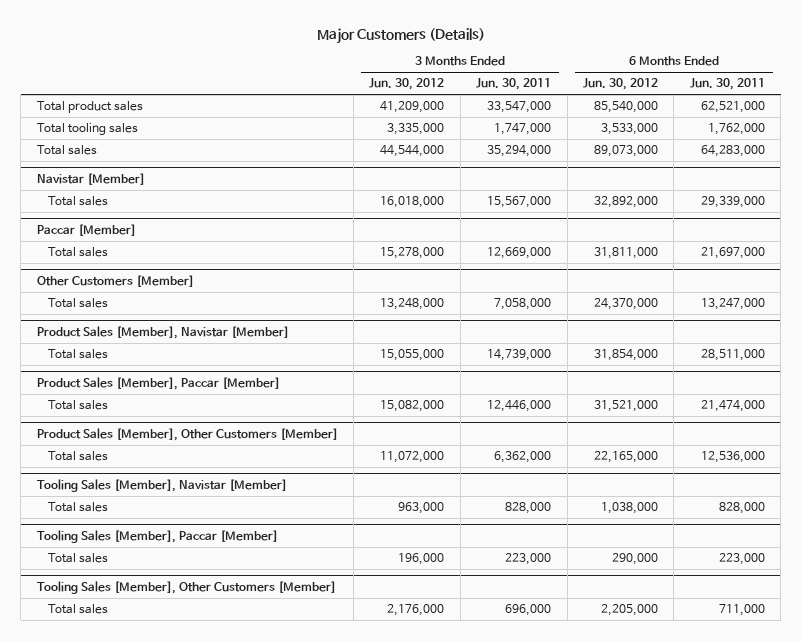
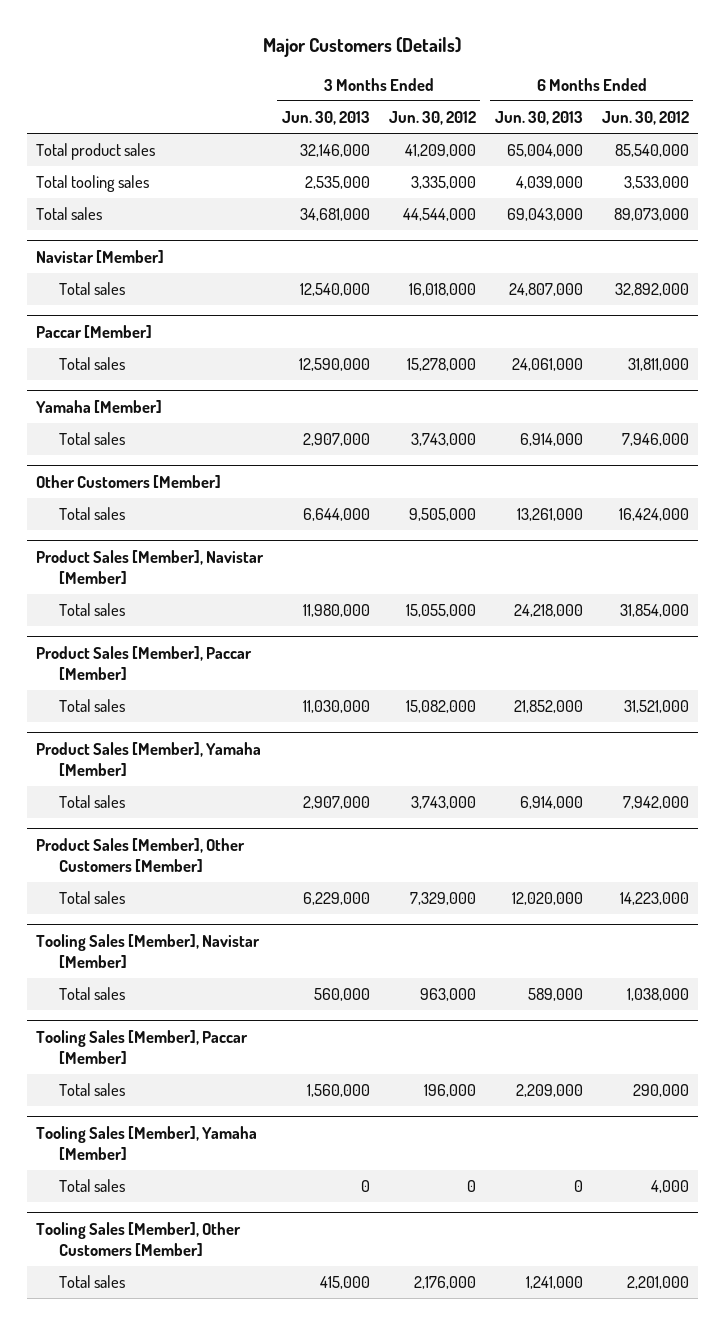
[476,78,552,91] Jun. 30, 2011 -> none
[689,78,765,91] Jun. 30, 2011 -> none
none -> [281,111,370,126] Jun. 30, 2013
none -> [494,111,583,126] Jun. 30, 2013
none -> [35,399,162,413] Yamaha [Member]
none -> [59,432,126,446] Total sales
[380,298,445,311] 13,248,000 -> [408,508,476,522] 9,505,000
[594,298,659,311] 24,370,000 -> [618,508,689,522] 16,424,000
none -> [35,741,261,777] Product Sales [Member], Yamaha [Member]
none -> [59,795,126,809] Total sales
[380,451,445,464] 11,072,000 -> [409,892,476,906] 7,329,000
[594,451,659,464] 22,165,000 -> [619,892,689,906] 14,223,000
none -> [35,1125,257,1161] Tooling Sales [Member], Yamaha [Member]
none -> [59,1179,126,1193] Total sales
[601,604,659,617] 2,205,000 -> [626,1276,689,1290] 2,201,000

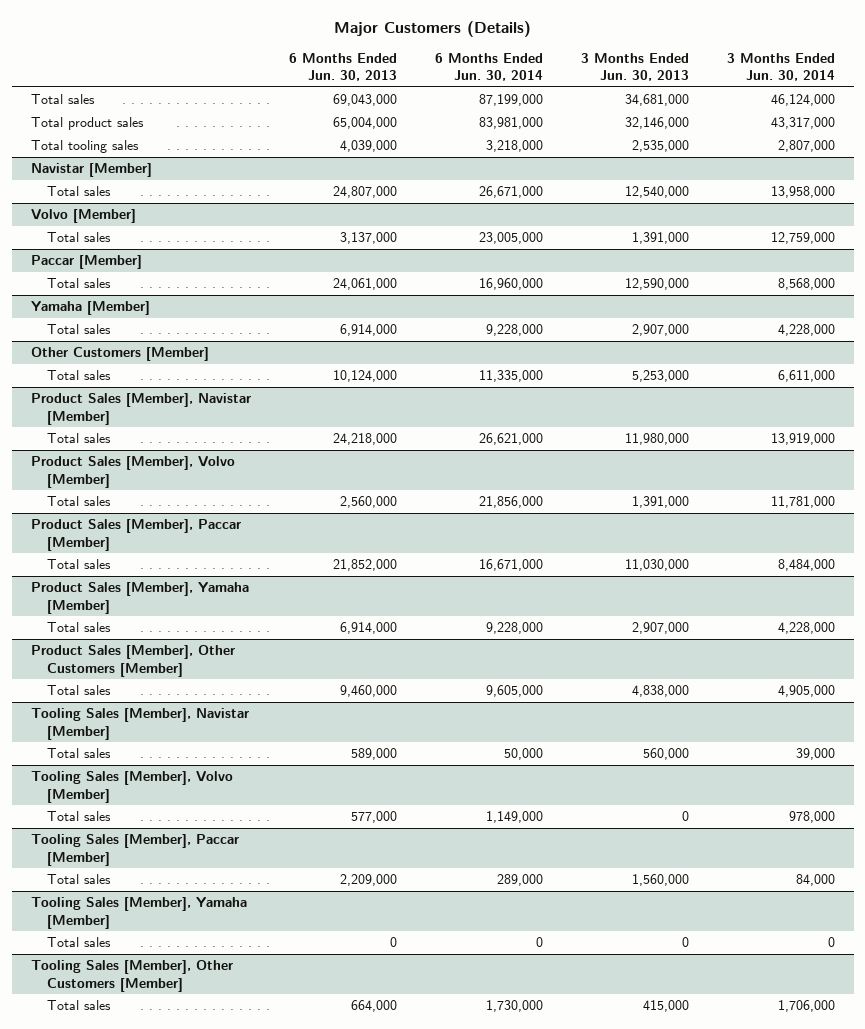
[388,111,476,126] Jun. 30, 2012 -> none
[601,111,689,126] Jun. 30, 2012 -> none
none -> [434,52,543,82] 6 Months Ended Jun. 30, 2014
none -> [726,52,835,82] 3 Months Ended Jun. 30, 2014
[35,207,102,221] Total sales -> [30,94,95,105] Total sales
none -> [30,209,136,224] Volvo [Member]
none -> [46,232,111,243] Total sales
[302,508,370,522] 6,644,000 -> [631,370,689,383] 5,253,000
[516,508,583,522] 13,261,000 -> [332,370,397,383] 10,124,000
none -> [30,456,235,488] Product Sales [Member], Volvo [Member]
none -> [46,496,111,507] Total sales
[302,892,370,906] 6,229,000 -> [631,685,689,698] 4,838,000
[511,892,583,906] 12,020,000 -> [339,685,397,698] 9,460,000
none -> [30,771,233,803] Tooling Sales [Member], Volvo [Member]
none -> [46,811,111,822] Total sales
[525,1276,583,1290] 1,241,000 -> [350,1000,397,1013] 664,000

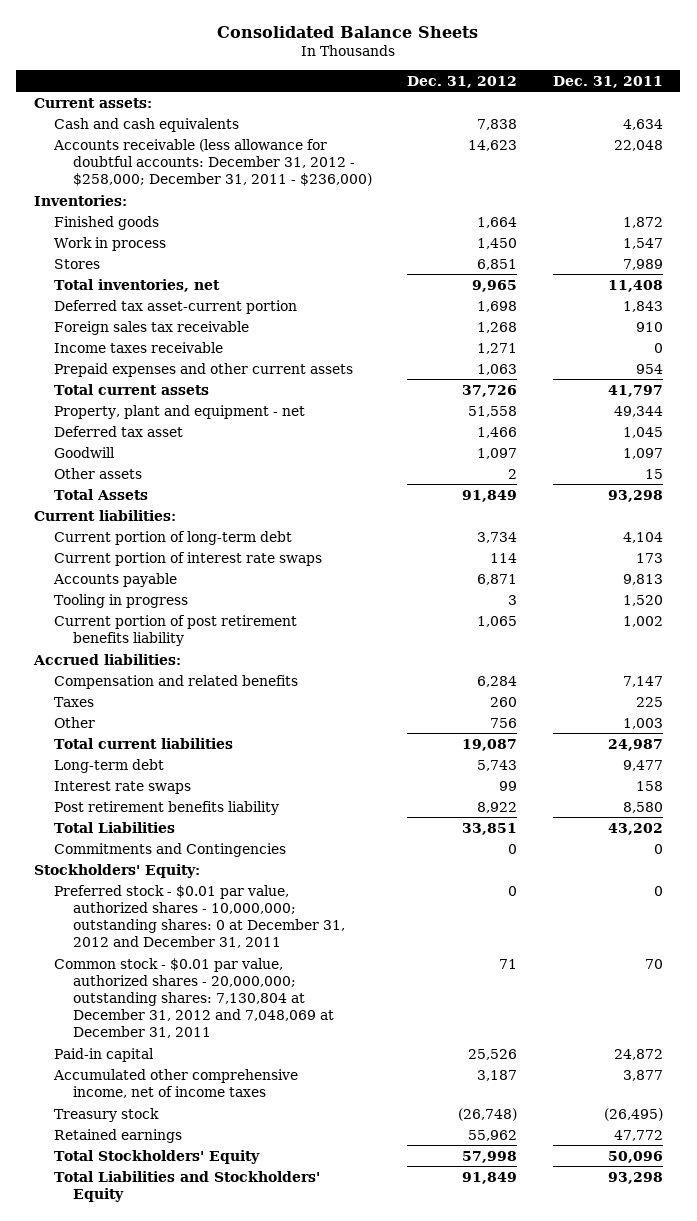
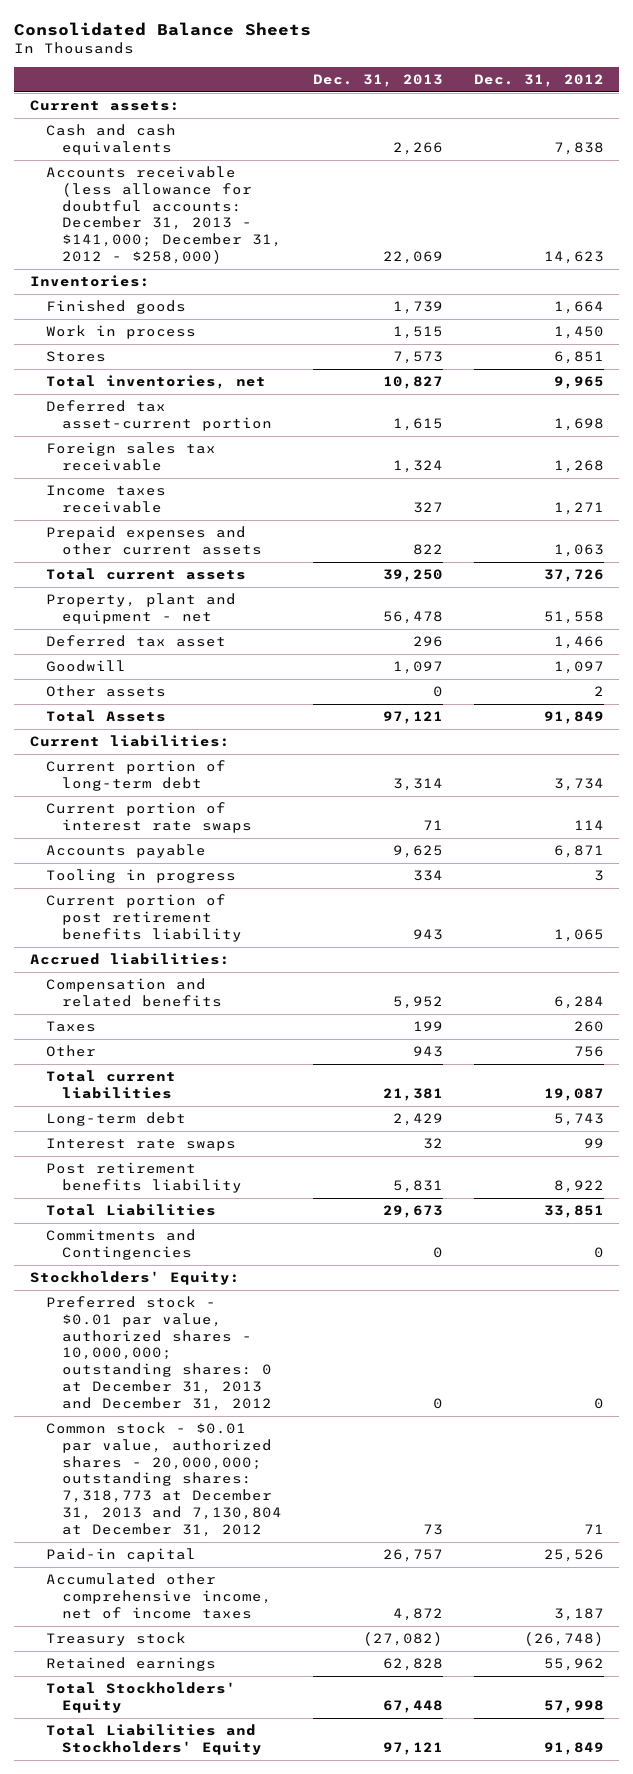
[552,75,663,88] Dec. 31, 2011 -> none
none -> [312,73,443,87] Dec. 31, 2013
[52,138,373,186] Accounts receivable (less allowance for doubtful accounts: December 31, 2012 - $258,000; December 31, 2011 - $236,000) -> [46,166,283,264] Accounts receivable (less allowance for doubtful accounts: December 31, 2013 - $141,000; December 31, 2012 - $258,000)
[53,884,346,948] Preferred stock - $0.01 par value, authorized shares - 10,000,000; outstanding shares: 0 at December 31, 2012 and December 31, 2011 -> [46,1296,273,1411] Preferred stock - $0.01 par value, authorized shares - 10,000,000; outstanding shares: 0 at December 31, 2013 and December 31, 2012
[53,957,335,1038] Common stock - $0.01 par value, authorized shares - 20,000,000; outstanding shares: 7,130,804 at December 31, 2012 and 7,048,069 at December 31, 2011 -> [46,1422,283,1537] Common stock - $0.01 par value, authorized shares - 20,000,000; outstanding shares: 7,318,773 at December 31, 2013 and 7,130,804 at December 31, 2012

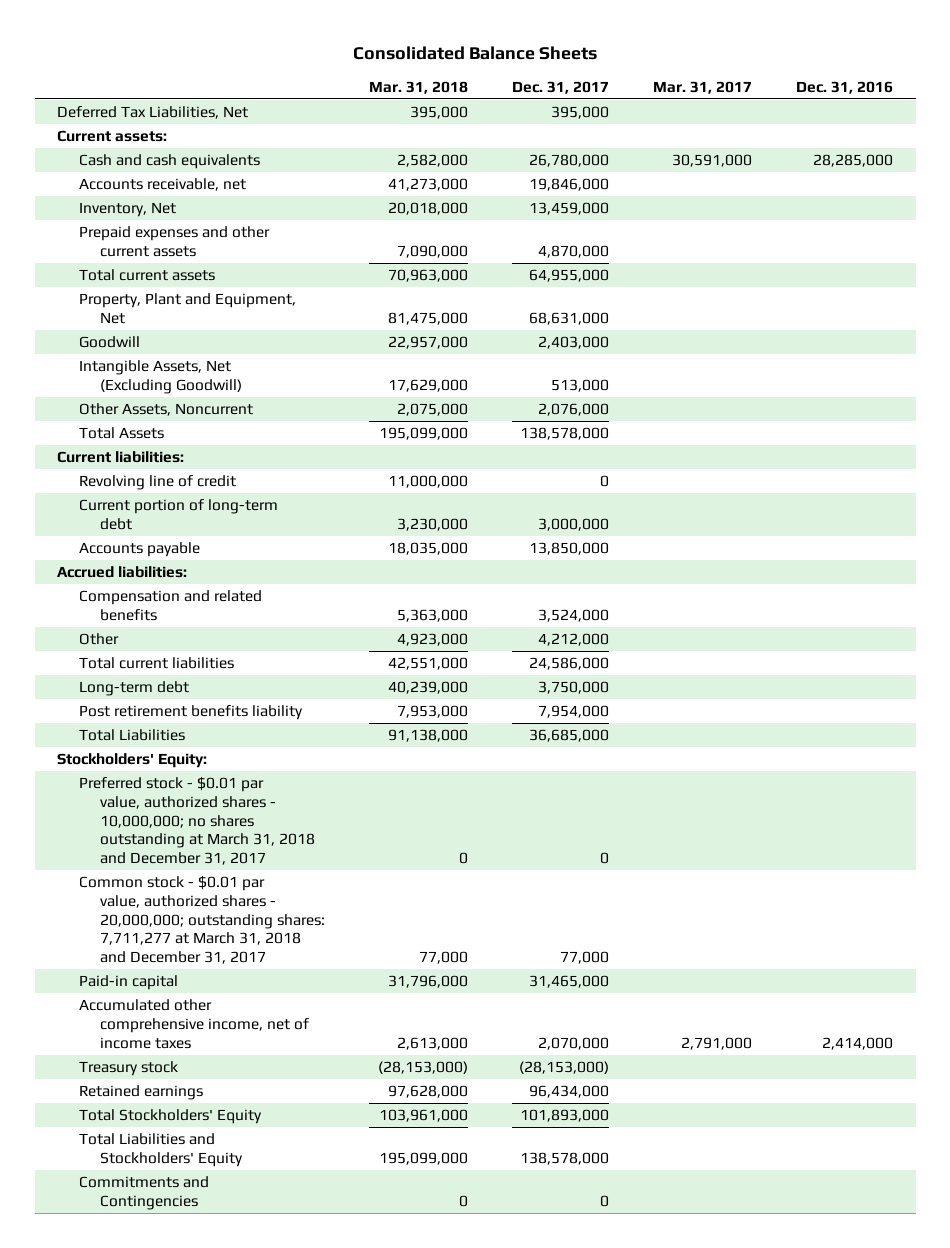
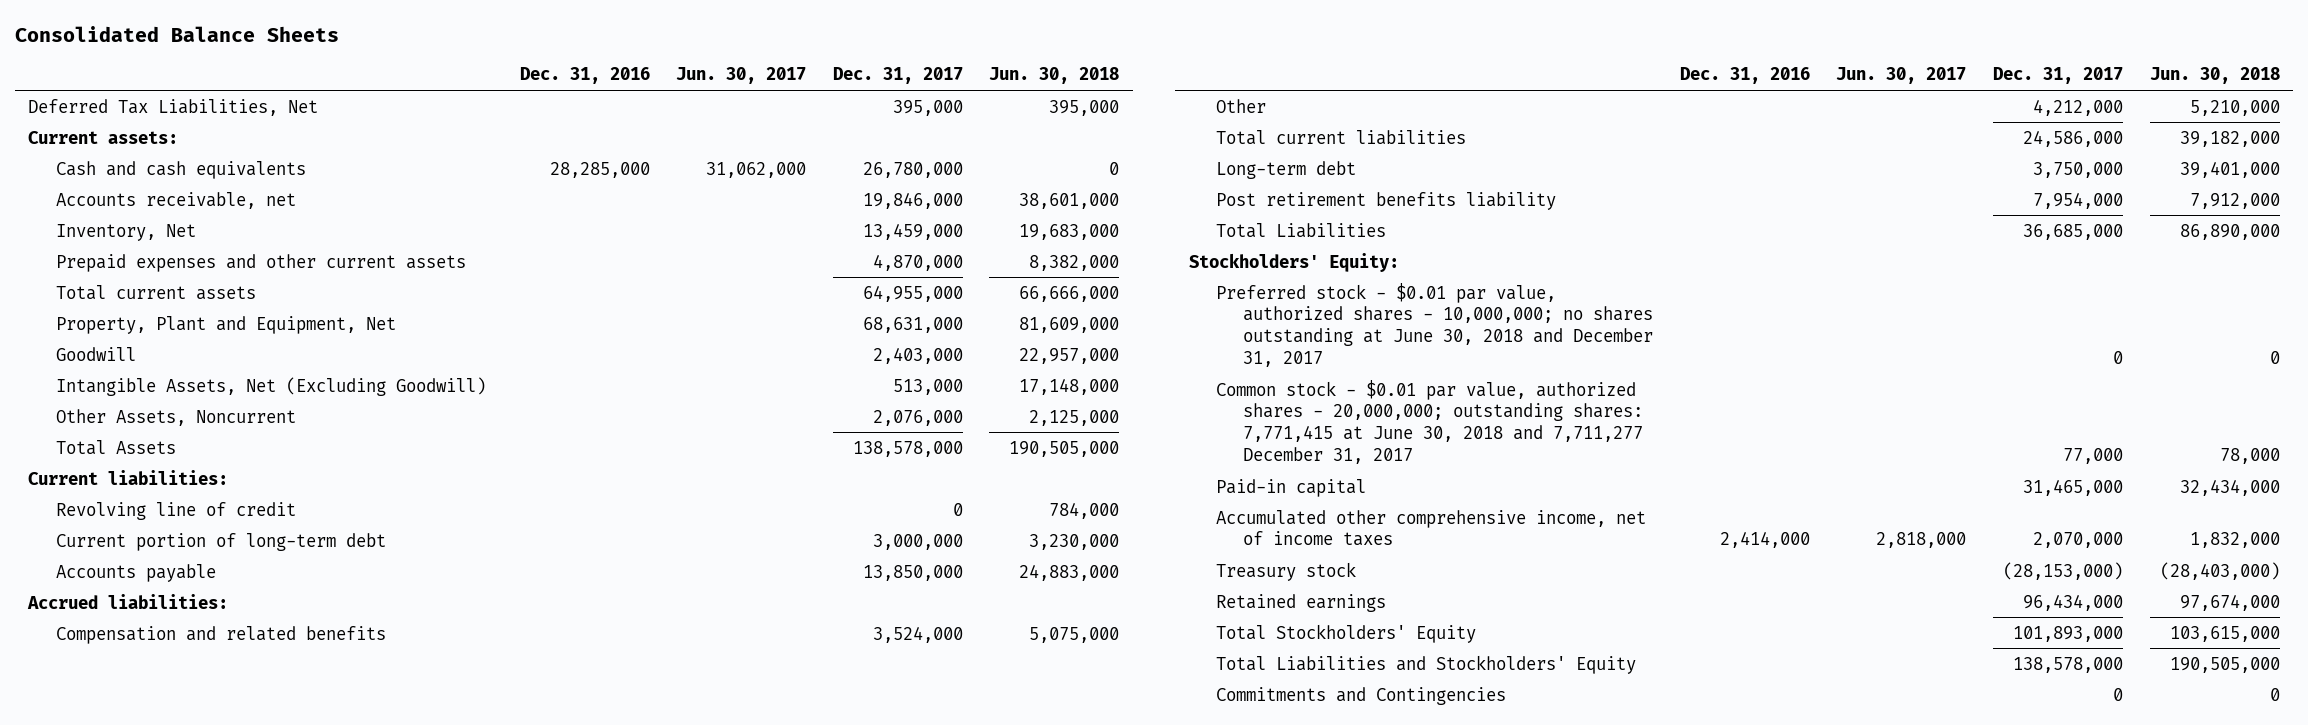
[369,80,469,94] Mar. 31, 2018 -> none
[653,80,753,94] Mar. 31, 2017 -> none
none -> [676,67,807,85] Jun. 30, 2017
none -> [989,67,1120,85] Jun. 30, 2018
[78,777,316,866] Preferred stock - $0.01 par value, authorized shares - 10,000,000; no shares outstanding at March 31, 2018 and December 31, 2017 -> [1215,282,1654,368] Preferred stock - $0.01 par value, authorized shares - 10,000,000; no shares outstanding at June 30, 2018 and December 31, 2017
[78,876,326,965] Common stock - $0.01 par value, authorized shares - 20,000,000; outstanding shares: 7,711,277 at March 31, 2018 and December 31, 2017 -> [1215,379,1644,465] Common stock - $0.01 par value, authorized shares - 20,000,000; outstanding shares: 7,771,415 at June 30, 2018 and 7,711,277 December 31, 2017

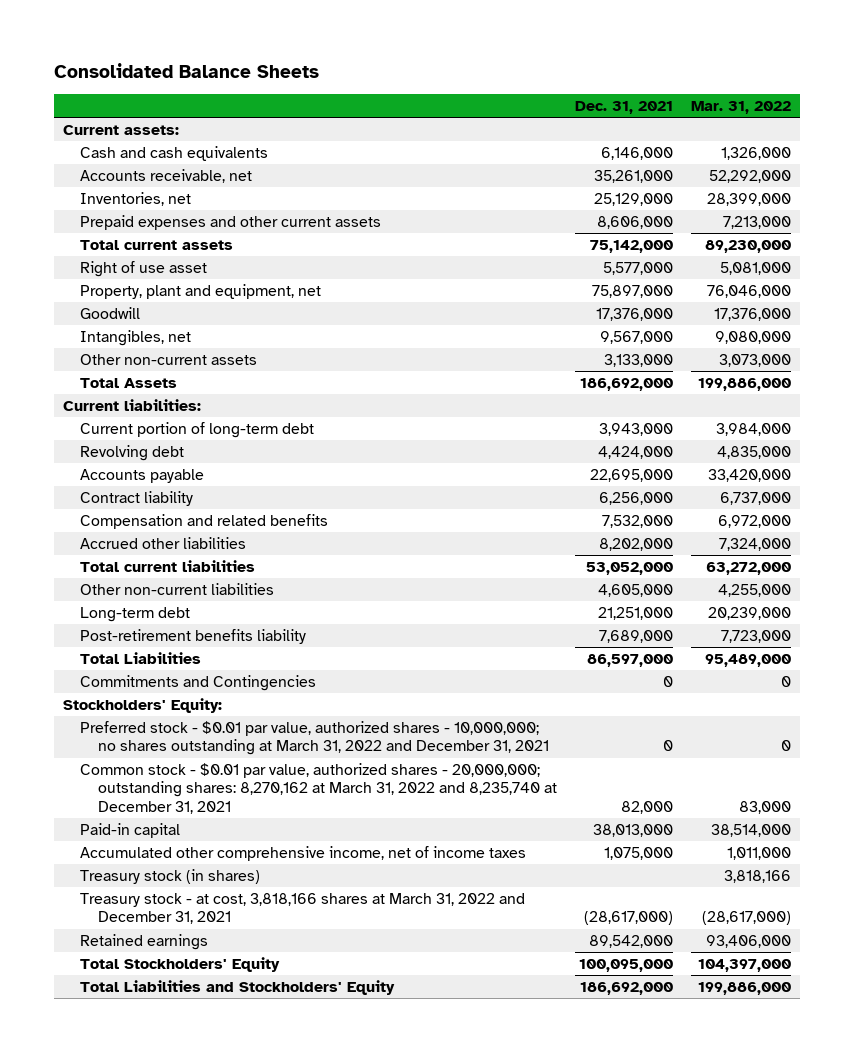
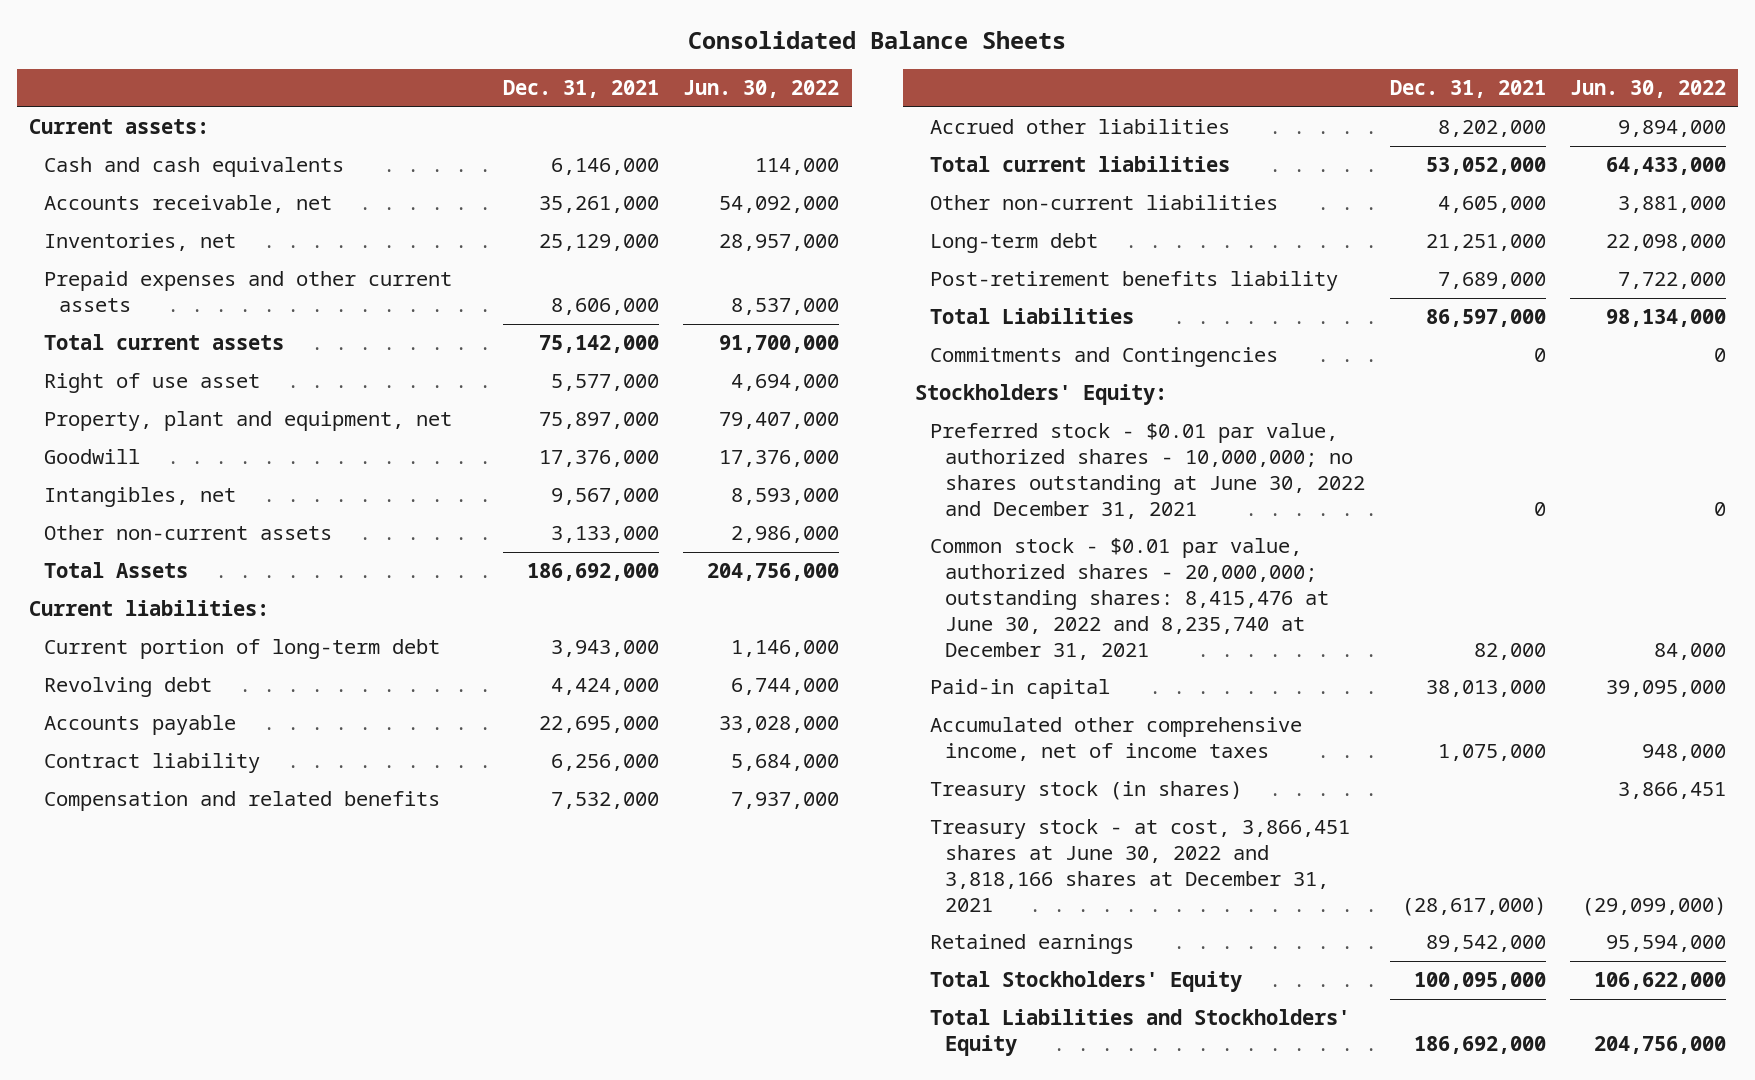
[690,101,791,115] Mar. 31, 2022 -> none
none -> [683,80,840,99] Jun. 30, 2022
[80,720,549,756] Preferred stock - $0.01 par value, authorized shares - 10,000,000; no shares outstanding at March 31, 2022 and December 31, 2021 -> [930,423,1366,519] Preferred stock - $0.01 par value, authorized shares - 10,000,000; no shares outstanding at June 30, 2022 and December 31, 2021
[80,762,557,814] Common stock - $0.01 par value, authorized shares - 20,000,000; outstanding shares: 8,270,162 at March 31, 2022 and 8,235,740 at December 31, 2021 -> [930,538,1330,660] Common stock - $0.01 par value, authorized shares - 20,000,000; outstanding shares: 8,415,476 at June 30, 2022 and 8,235,740 at December 31, 2021
[80,892,526,925] Treasury stock - at cost, 3,818,166 shares at March 31, 2022 and December 31, 2021 -> [930,819,1351,912] Treasury stock - at cost, 3,866,451 shares at June 30, 2022 and 3,818,166 shares at December 31, 2021

